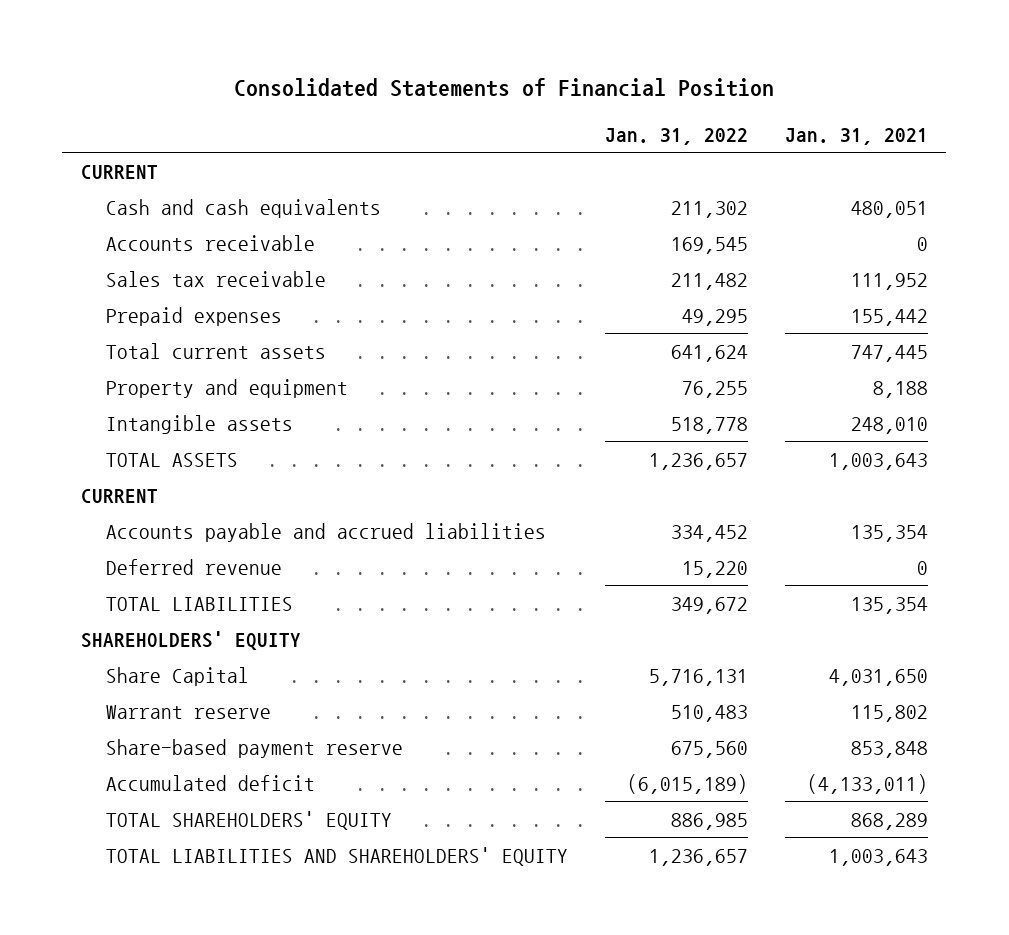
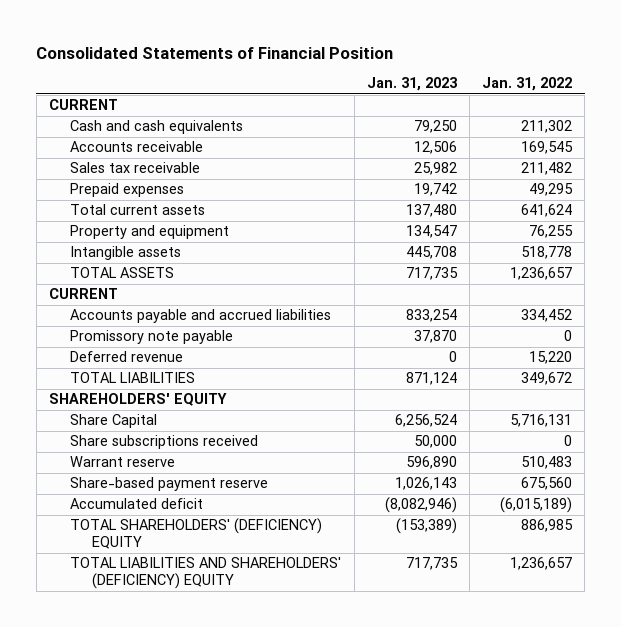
[784,127,928,145] Jan. 31, 2021 -> none
none -> [366,77,457,92] Jan. 31, 2023
none -> [70,330,234,345] Promissory note payable
none -> [70,435,259,450] Share subscriptions received
[106,810,393,830] TOTAL SHAREHOLDERS' EQUITY -> [70,518,323,550] TOTAL SHAREHOLDERS' (DEFICIENCY) EQUITY
[106,846,569,866] TOTAL LIABILITIES AND SHAREHOLDERS' EQUITY -> [70,557,342,590] TOTAL LIABILITIES AND SHAREHOLDERS' (DEFICIENCY) EQUITY

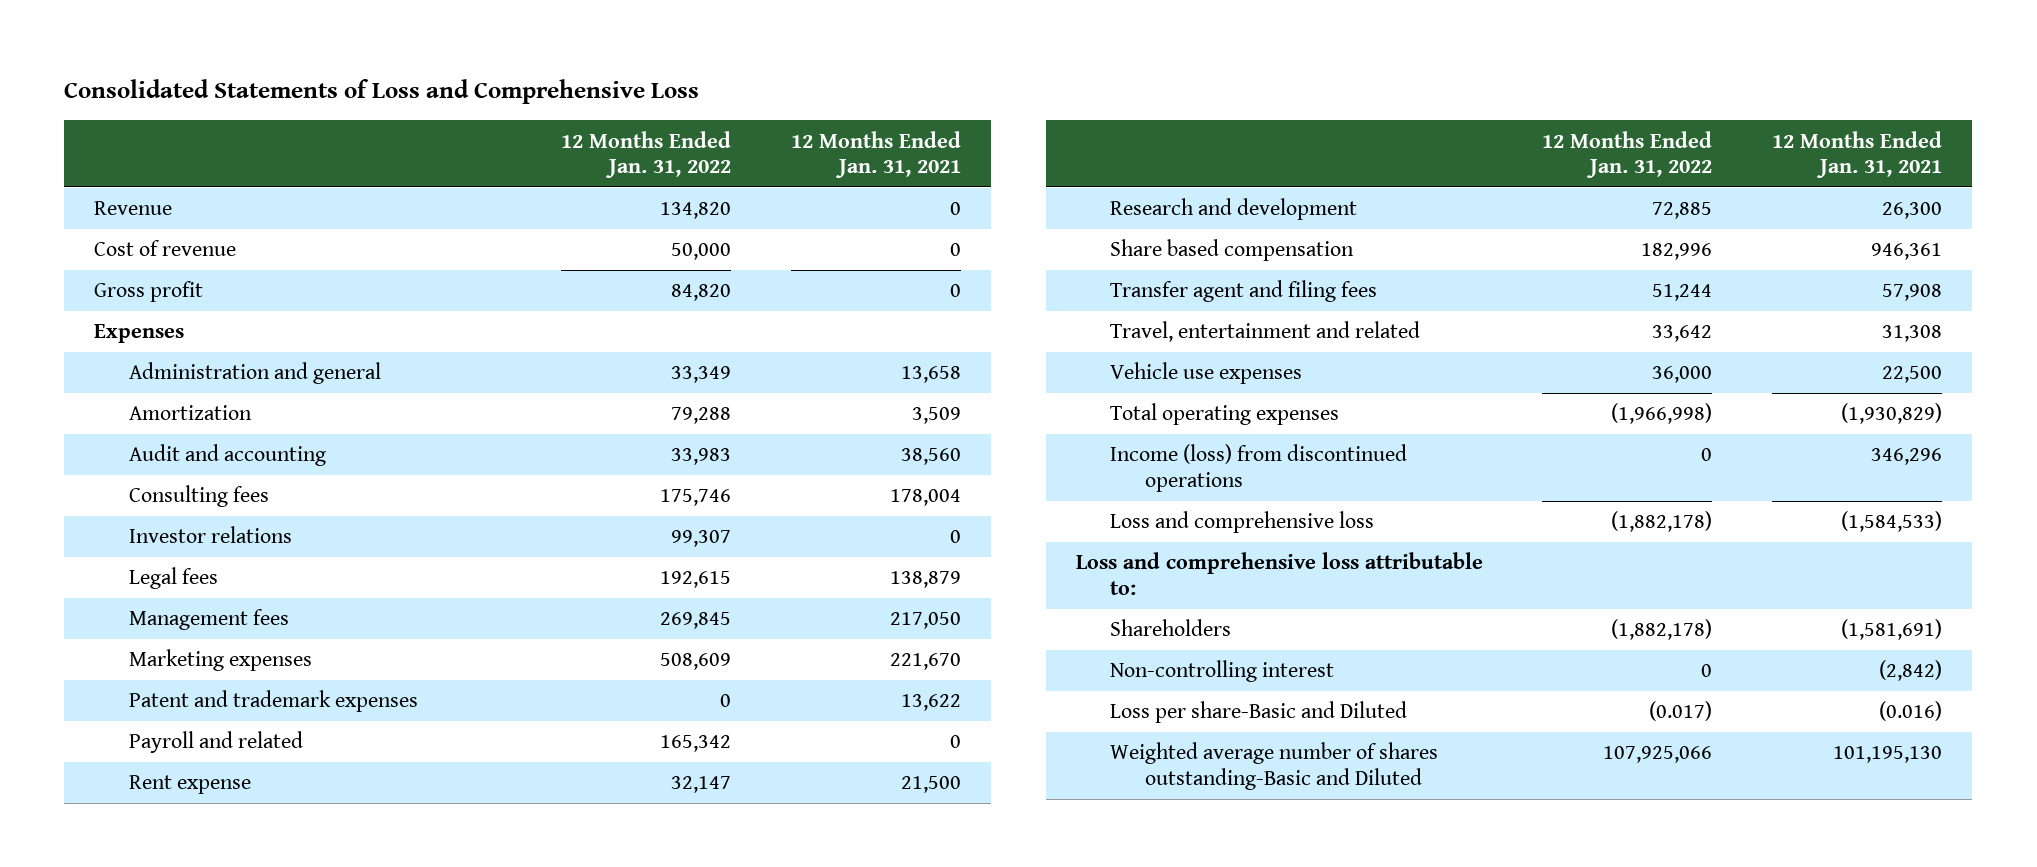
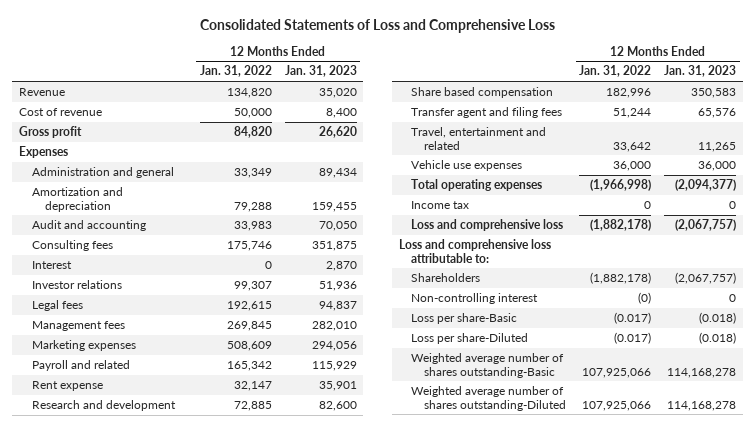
[791,130,962,178] 12 Months Ended Jan. 31, 2021 -> none
none -> [284,65,357,78] Jan. 31, 2023
[129,405,253,421] Amortization -> [31,186,123,212] Amortization and depreciation
none -> [31,260,72,269] Interest
[129,690,419,713] Patent and trademark expenses -> none
[1110,444,1408,492] Income (loss) from discontinued operations -> none
none -> [411,200,470,209] Income tax
[1701,664,1713,678] 0 -> [638,291,652,304] (0)
none -> [411,312,518,324] Loss per share-Basic
[1110,701,1408,724] Loss per share-Basic and Diluted -> [411,332,529,344] Loss per share-Diluted
[1110,742,1439,790] Weighted average number of shares outstanding-Basic and Diluted -> [411,352,565,378] Weighted average number of shares outstanding-Basic
none -> [411,385,567,411] Weighted average number of shares outstanding-Diluted

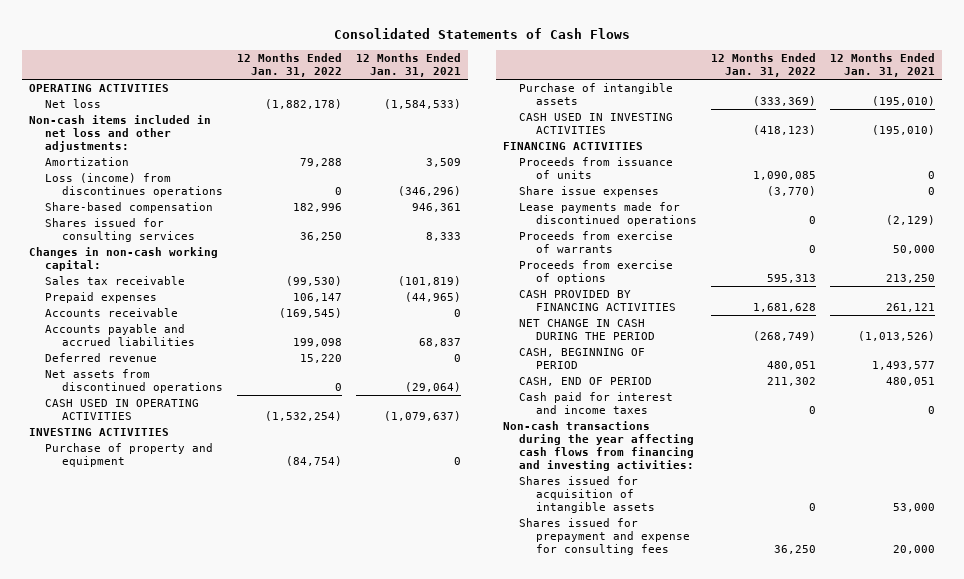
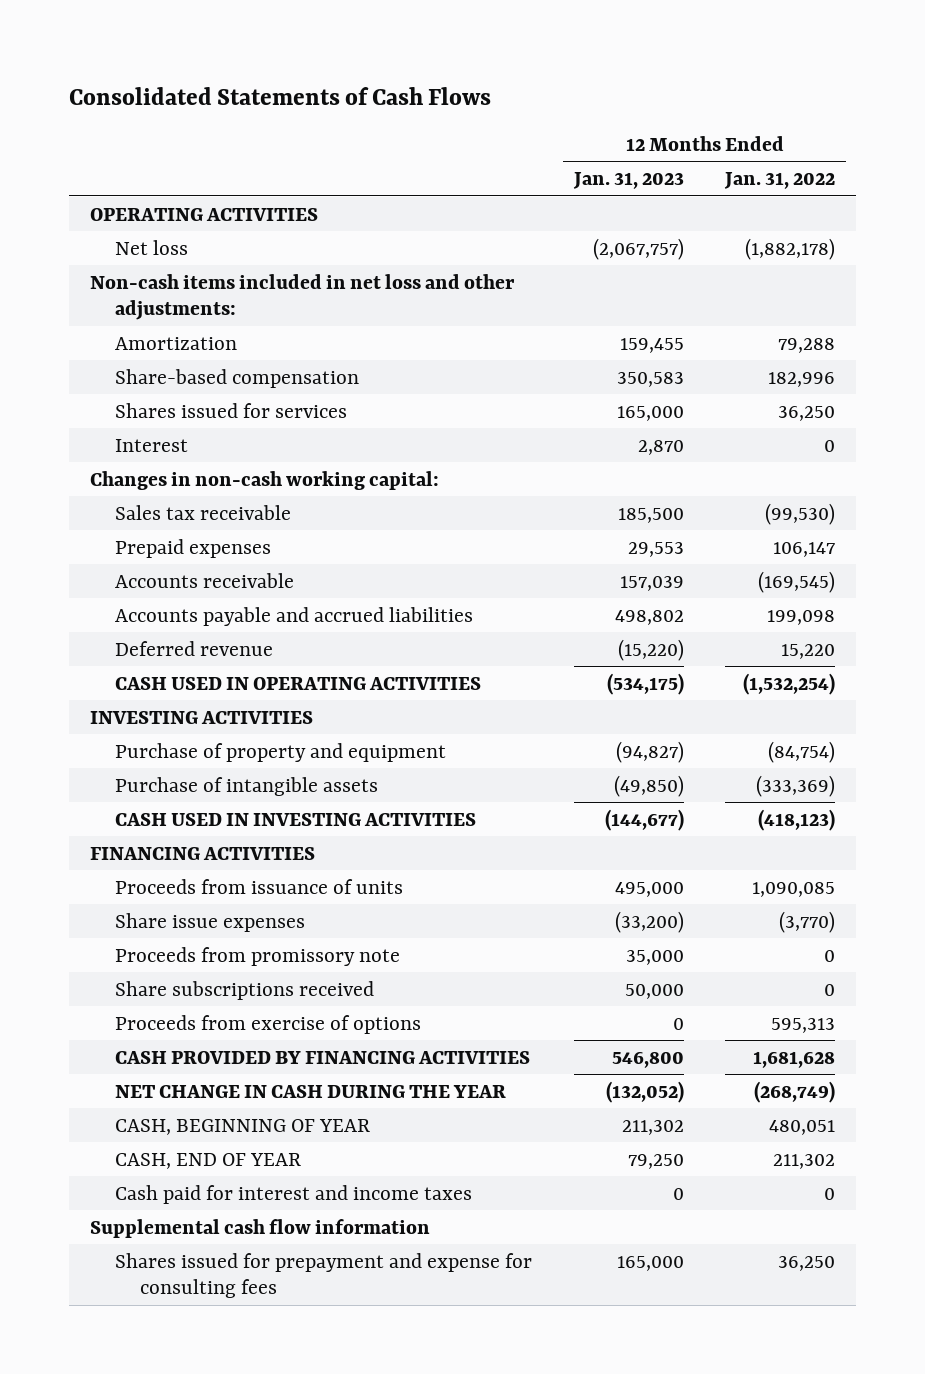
[356,53,462,78] 12 Months Ended Jan. 31, 2021 -> none
none -> [572,172,684,190] Jan. 31, 2023
[45,173,223,198] Loss (income) from discontinues operations -> none
[45,218,195,243] Shares issued for consulting services -> [114,402,347,418] Shares issued for services
none -> [114,438,188,452] Interest
[45,369,223,394] Net assets from discontinued operations -> none
[519,202,697,227] Lease payments made for discontinued operations -> none
[519,231,674,254] Proceeds from exercise of warrants -> none
none -> [114,946,400,966] Proceeds from promissory note
none -> [114,980,374,1000] Share subscriptions received
[519,319,655,341] NET CHANGE IN CASH DURING THE PERIOD -> [114,1084,506,1098] NET CHANGE IN CASH DURING THE YEAR
[519,348,646,370] CASH, BEGINNING OF PERIOD -> [114,1118,370,1135] CASH, BEGINNING OF YEAR
[519,377,653,387] CASH, END OF PERIOD -> [114,1152,301,1169] CASH, END OF YEAR
[503,421,695,471] Non-cash transactions during the year affecting cash flows from financing and investing activities: -> none
[519,476,655,513] Shares issued for acquisition of intangible assets -> none
none -> [89,1218,430,1238] Supplemental cash flow information

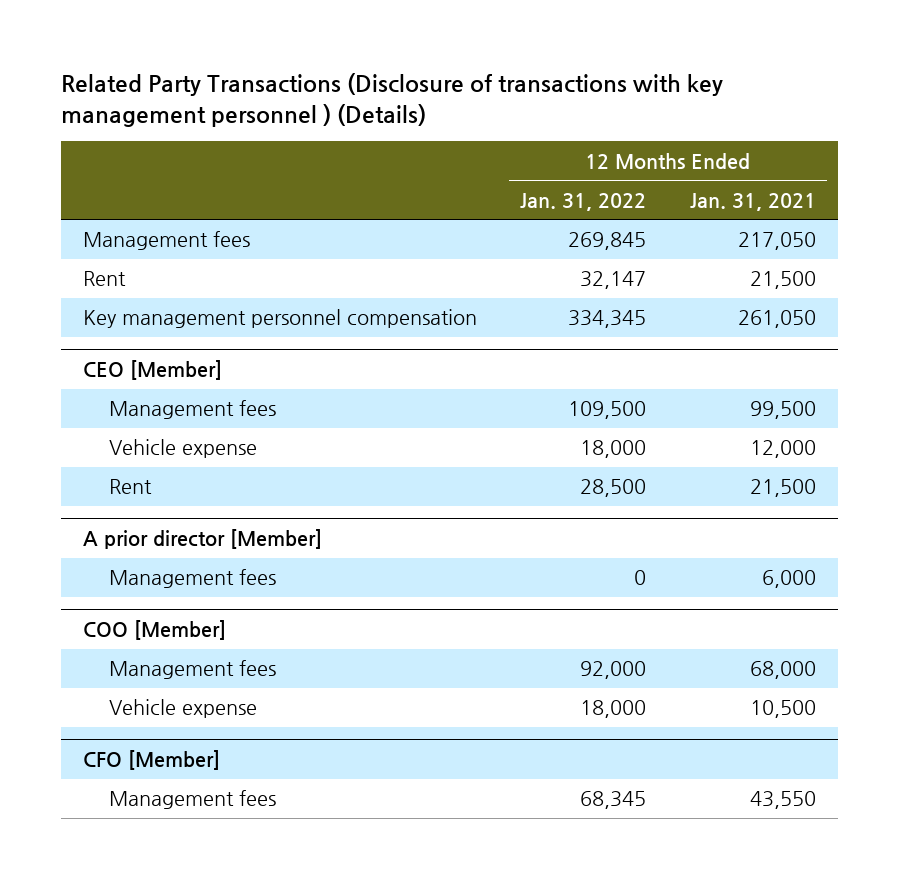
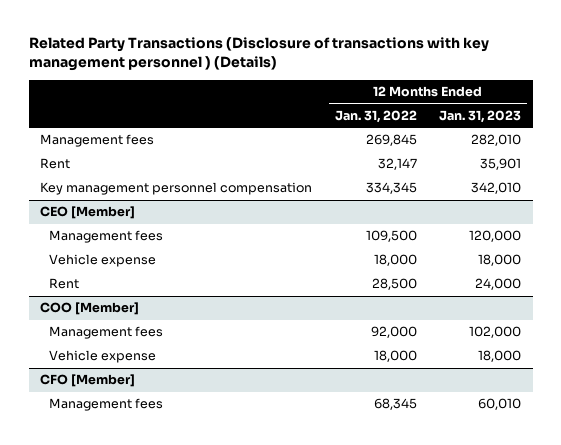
[689,192,816,211] Jan. 31, 2021 -> none
none -> [439,110,522,124] Jan. 31, 2023
[82,529,322,550] A prior director [Member] -> none
[109,569,277,589] Management fees -> none

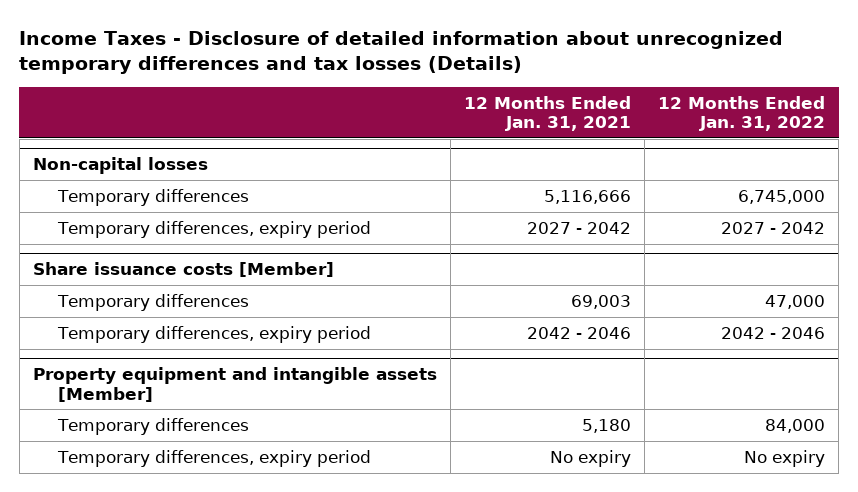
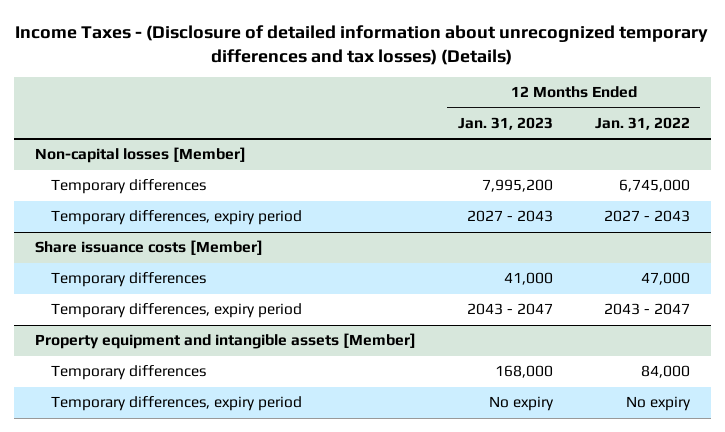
[19,30,784,75] Income Taxes - Disclosure of detailed information about unrecognized temporary differences and tax losses (Details) -> [15,24,709,65] Income Taxes - (Disclosure of detailed information about unrecognized temporary differences and tax losses) (Details)
[463,95,631,132] 12 Months Ended Jan. 31, 2021 -> none
none -> [457,116,553,130] Jan. 31, 2023
[32,157,208,175] Non-capital losses -> [34,147,246,164] Non-capital losses [Member]
[721,221,826,234] 2027 - 2042 -> [603,210,690,223] 2027 - 2043
[721,326,826,339] 2042 - 2046 -> [603,303,690,316] 2043 - 2047

